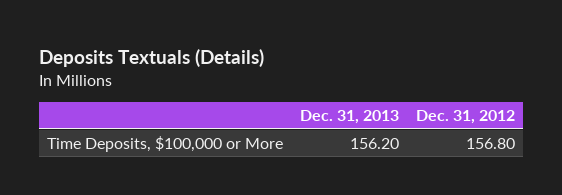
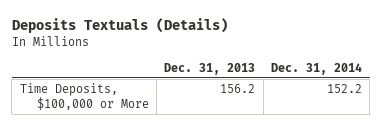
[416,110,516,125] Dec. 31, 2012 -> none
none -> [270,62,362,75] Dec. 31, 2014
[350,137,400,149] 156.20 -> [220,84,256,94] 156.2

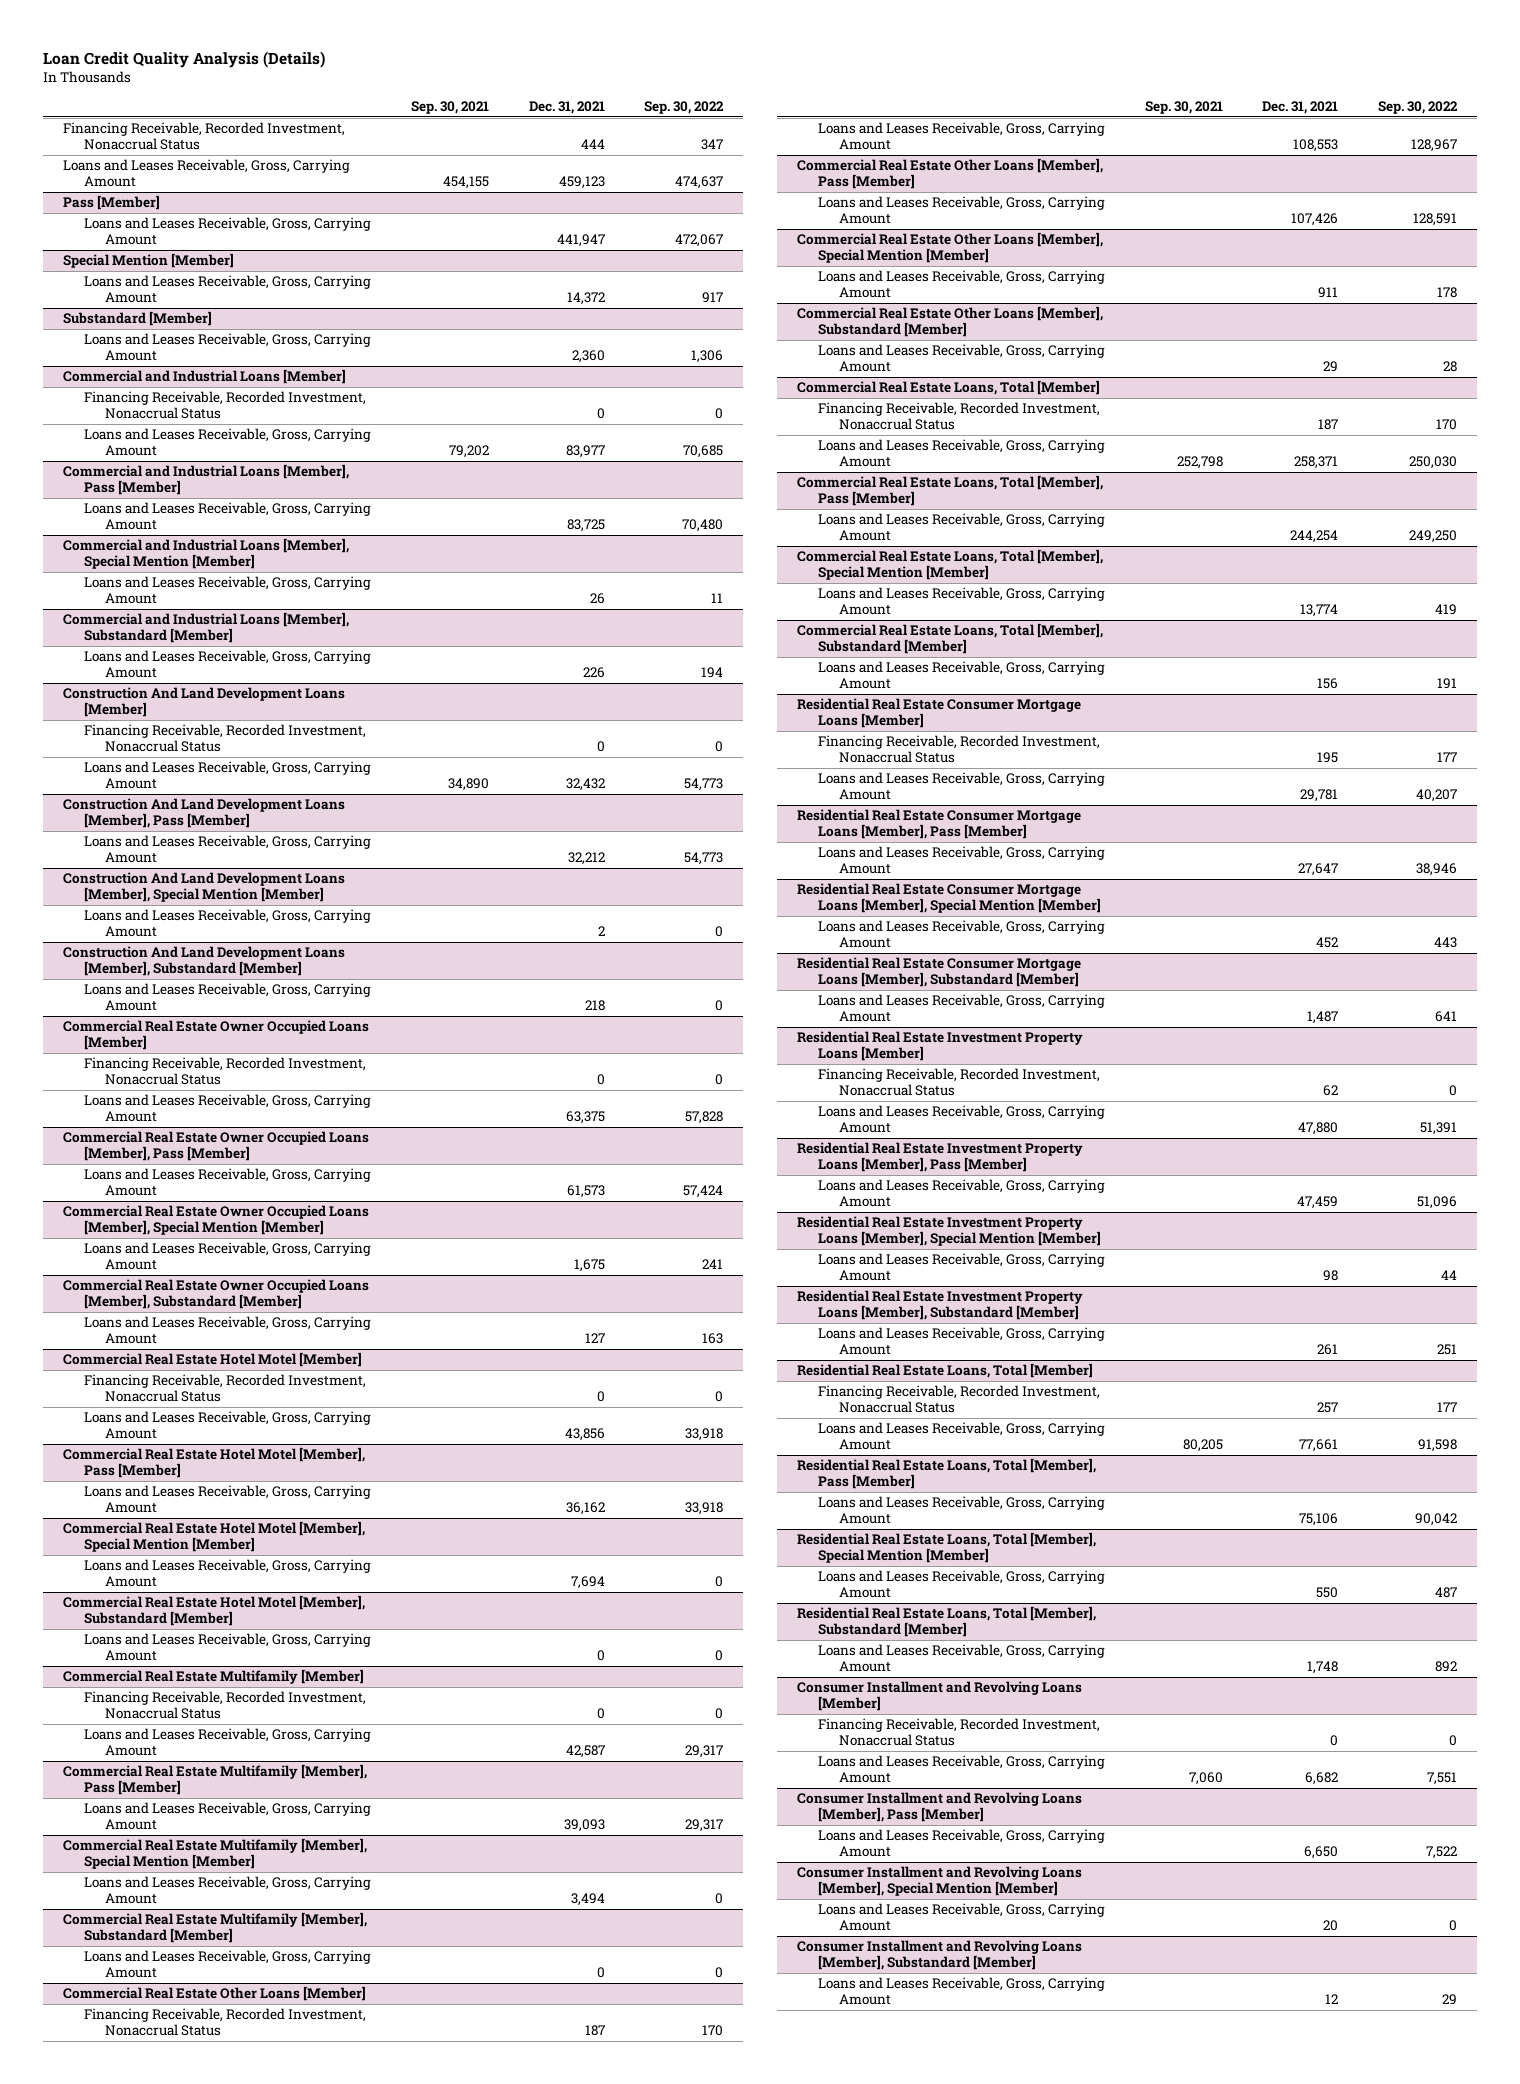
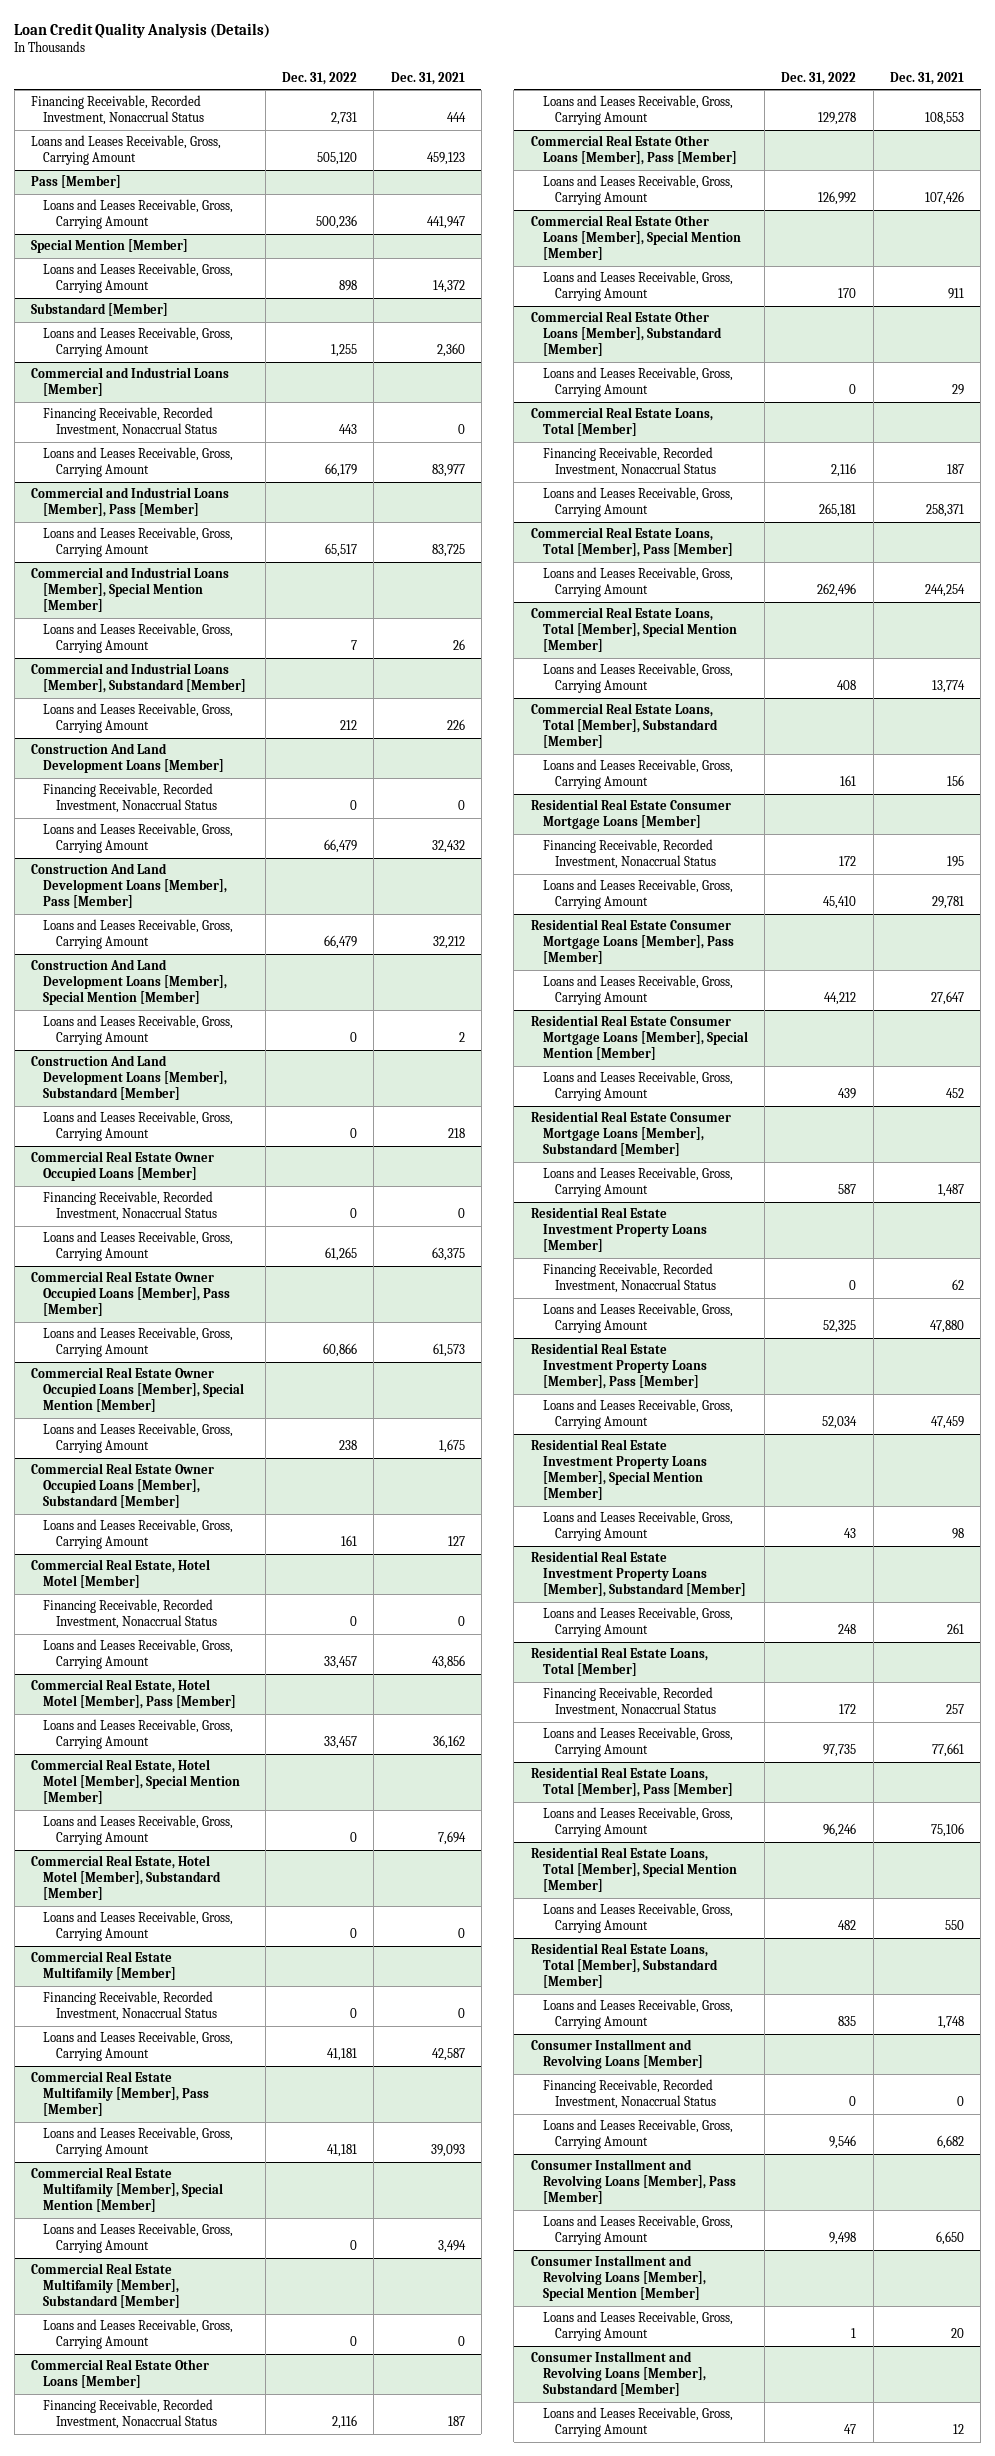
[410,100,489,114] Sep. 30, 2021 -> none
[644,100,725,114] Sep. 30, 2022 -> none
none -> [281,71,357,85] Dec. 31, 2022
[62,1352,362,1368] Commercial Real Estate Hotel Motel [Member] -> [31,1559,211,1589] Commercial Real Estate, Hotel Motel [Member]
[62,1447,365,1479] Commercial Real Estate Hotel Motel [Member], Pass [Member] -> [31,1679,237,1710] Commercial Real Estate, Hotel Motel [Member], Pass [Member]
[62,1521,365,1553] Commercial Real Estate Hotel Motel [Member], Special Mention [Member] -> [31,1759,241,1805] Commercial Real Estate, Hotel Motel [Member], Special Mention [Member]
[62,1595,365,1627] Commercial Real Estate Hotel Motel [Member], Substandard [Member] -> [31,1855,222,1901] Commercial Real Estate, Hotel Motel [Member], Substandard [Member]

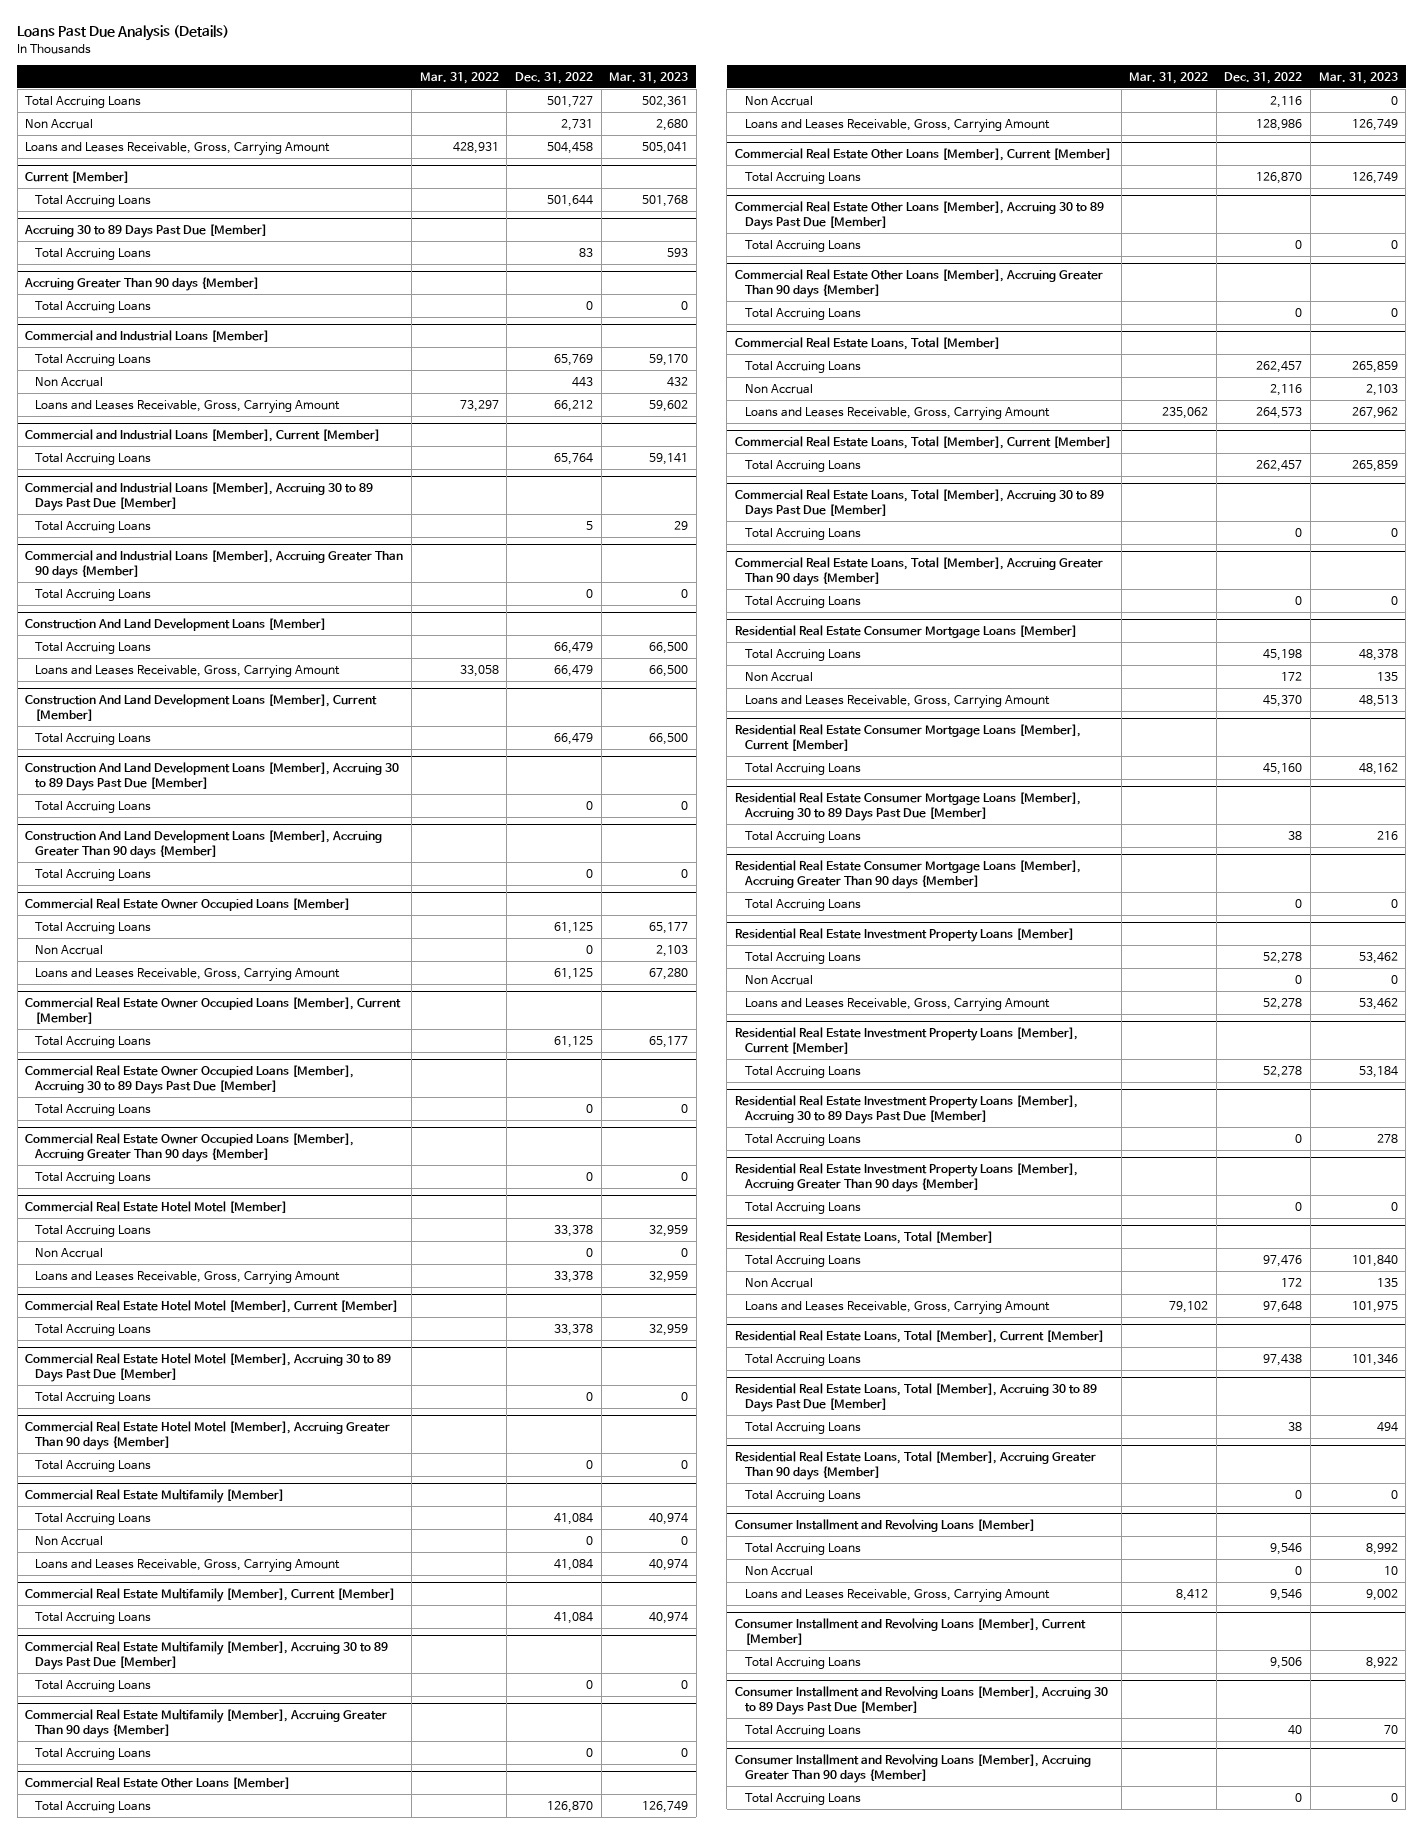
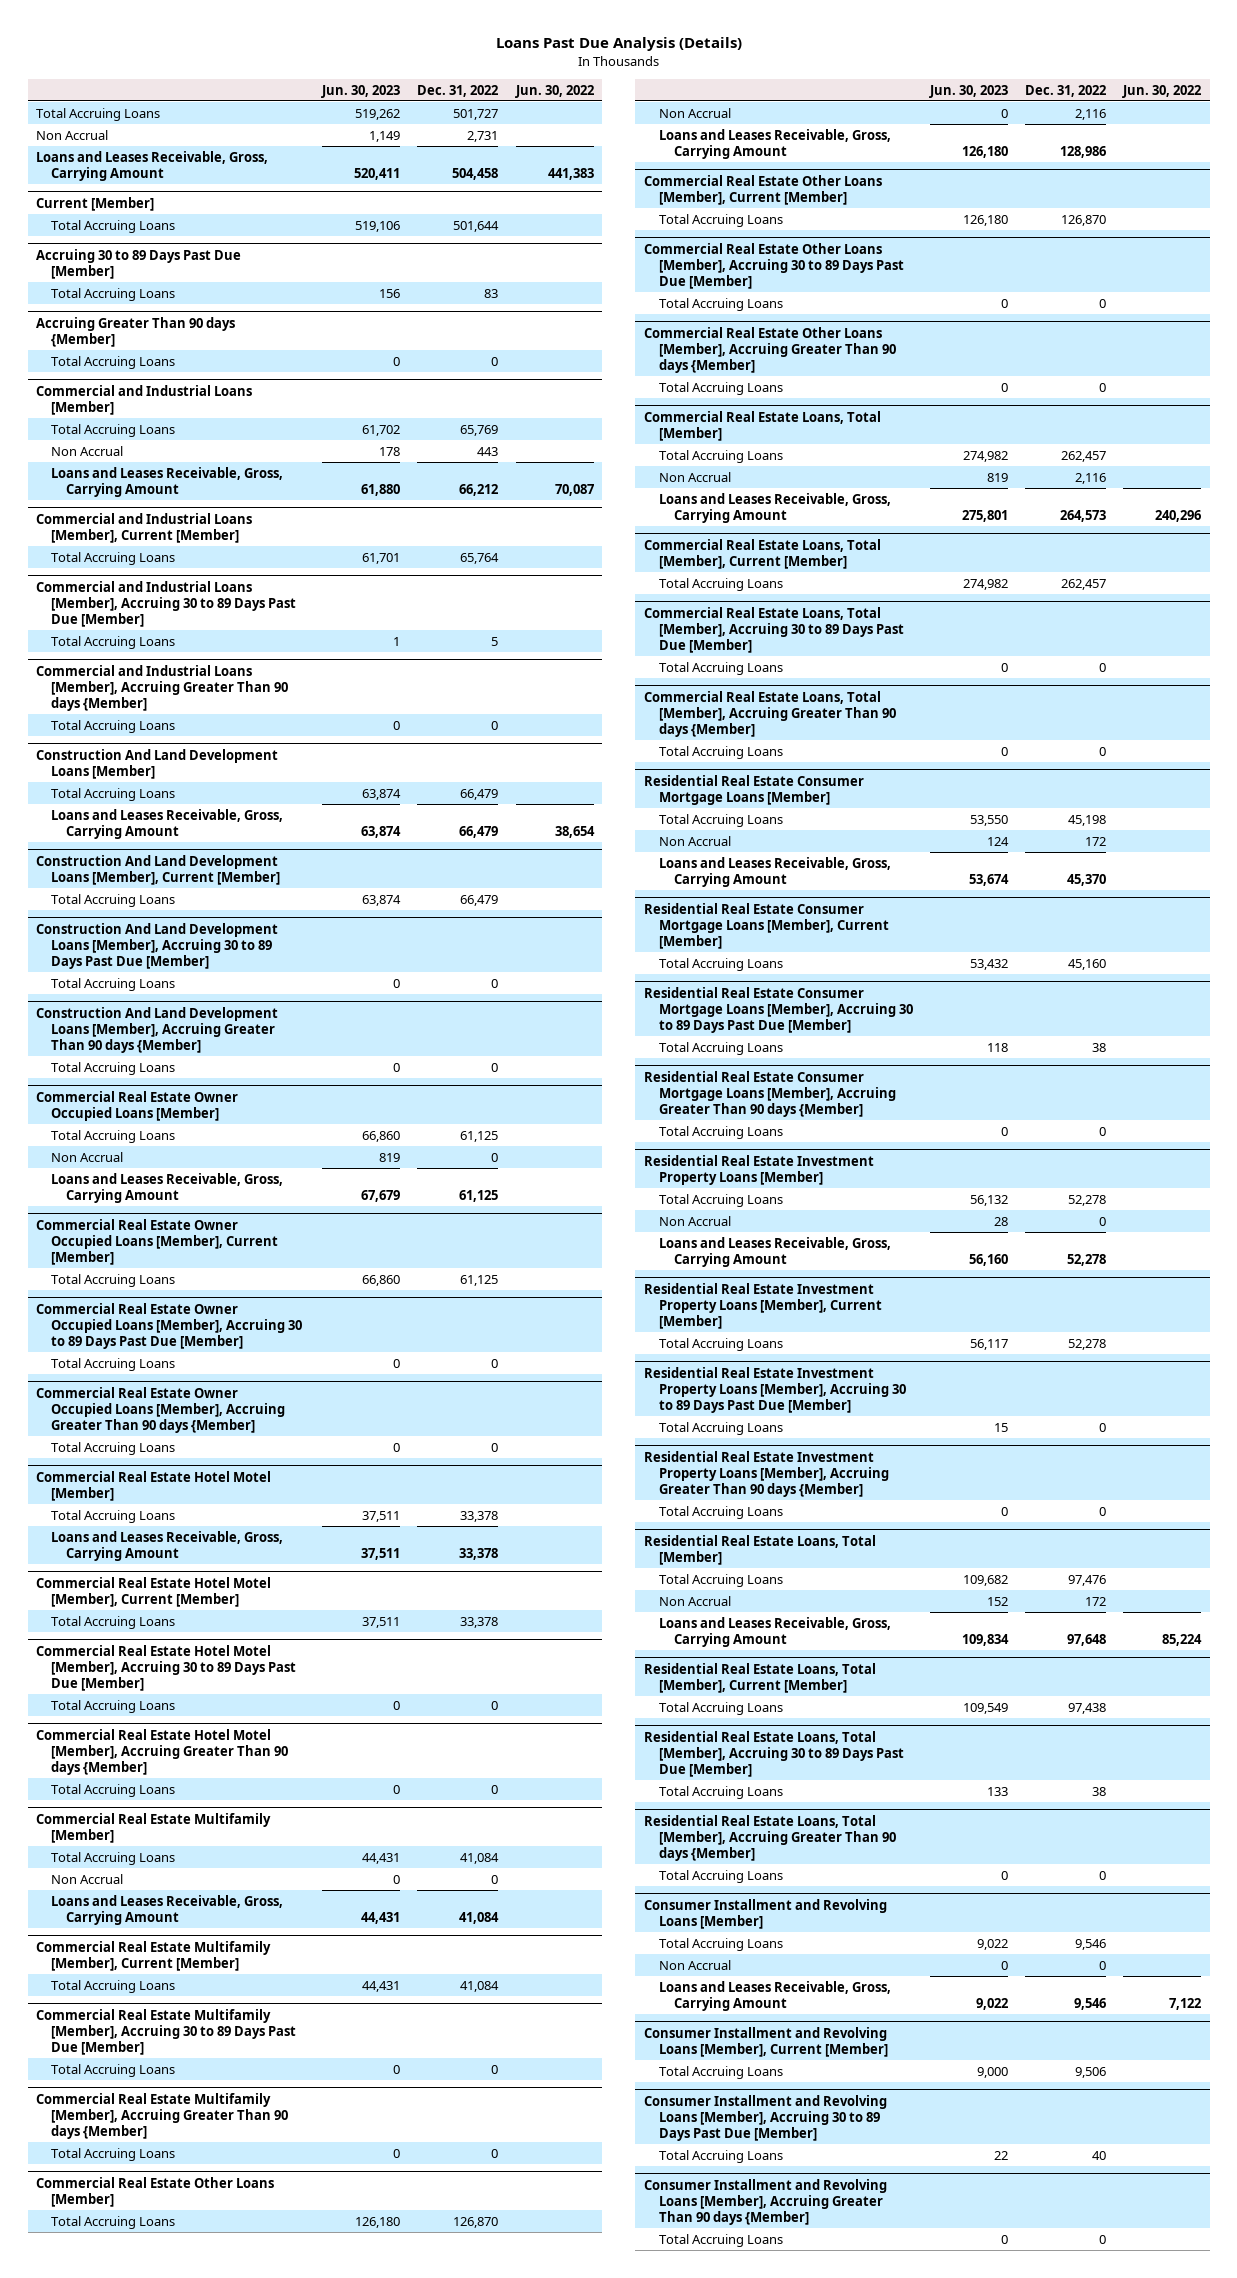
[419,71,499,84] Mar. 31, 2022 -> none
[609,71,689,84] Mar. 31, 2023 -> none
none -> [321,84,401,98] Jun. 30, 2023
none -> [514,84,594,98] Jun. 30, 2022
[35,1247,104,1258] Non Accrual -> none

